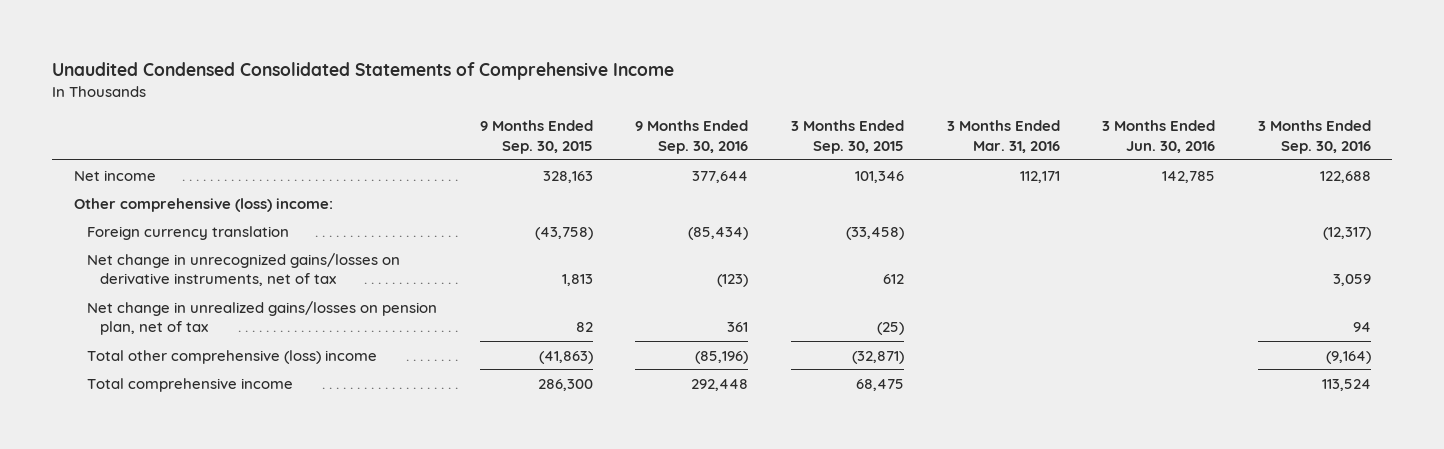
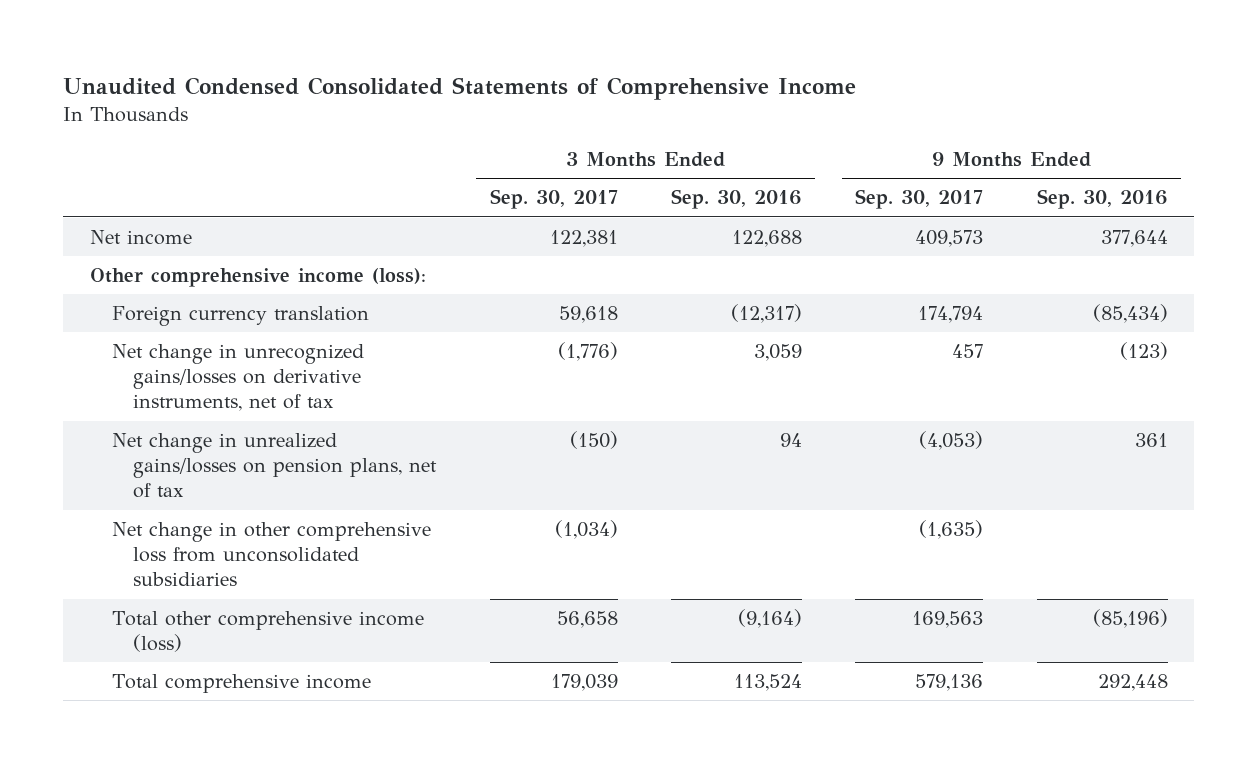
[479,120,593,154] 9 Months Ended Sep. 30, 2015 -> none
[790,120,904,154] 3 Months Ended Sep. 30, 2015 -> none
[946,120,1060,153] 3 Months Ended Mar. 31, 2016 -> none
[1102,120,1216,153] 3 Months Ended Jun. 30, 2016 -> none
none -> [489,189,618,210] Sep. 30, 2017
none -> [855,189,984,210] Sep. 30, 2017
[73,197,333,212] Other comprehensive (loss) income: -> [89,267,426,287] Other comprehensive income (loss):
[86,300,437,336] Net change in unrealized gains/losses on pension plan, net of tax -> [111,432,438,499] Net change in unrealized gains/losses on pension plans, net of tax
none -> [111,521,431,587] Net change in other comprehensive loss from unconsolidated subsidiaries
[86,349,377,364] Total other comprehensive (loss) income -> [111,610,424,653] Total other comprehensive income (loss)

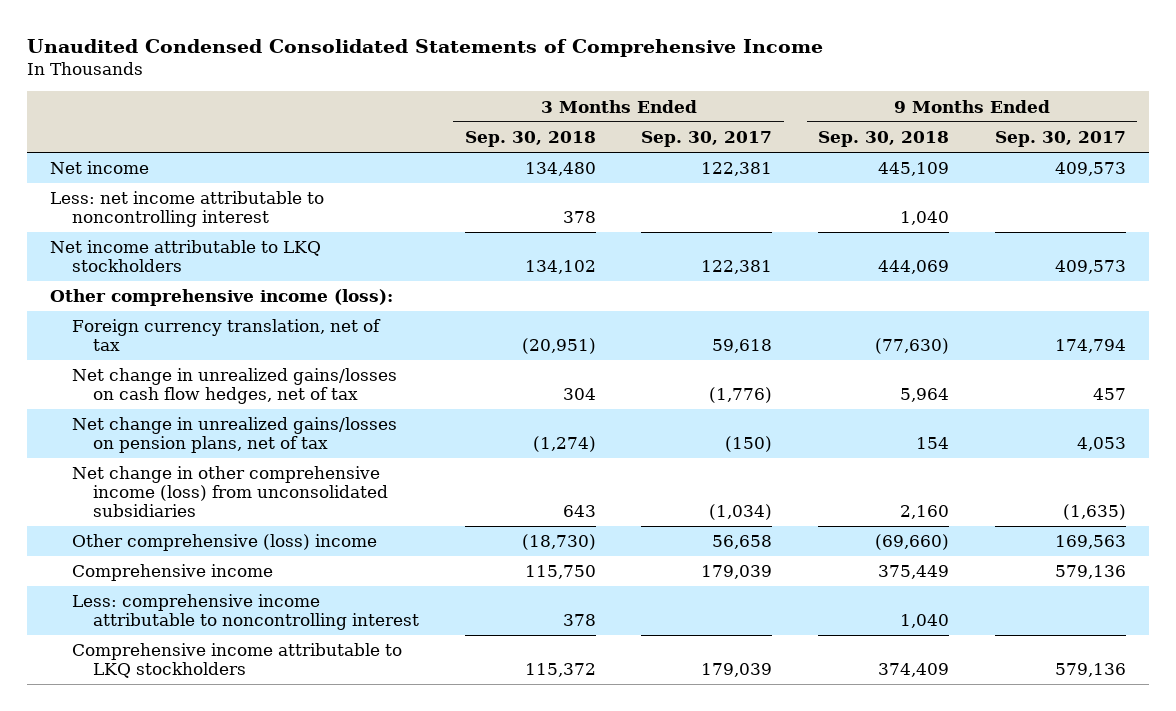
[671,189,803,210] Sep. 30, 2016 -> none
[1036,189,1168,210] Sep. 30, 2016 -> none
none -> [464,131,596,148] Sep. 30, 2018
none -> [818,131,950,148] Sep. 30, 2018
none -> [50,191,325,228] Less: net income attributable to noncontrolling interest
none -> [50,240,322,273] Net income attributable to LKQ stockholders
[111,305,369,326] Foreign currency translation -> [71,319,381,352] Foreign currency translation, net of tax
[111,343,364,412] Net change in unrecognized gains/losses on derivative instruments, net of tax -> [71,368,397,405] Net change in unrealized gains/losses on cash flow hedges, net of tax
[919,430,984,450] (4,053) -> [1076,437,1126,452] 4,053
[111,521,431,587] Net change in other comprehensive loss from unconsolidated subsidiaries -> [71,466,389,517] Net change in other comprehensive income (loss) from unconsolidated subsidiaries
[111,610,424,653] Total other comprehensive income (loss) -> [71,534,377,552] Other comprehensive (loss) income
none -> [71,564,273,582] Comprehensive income
none -> [71,594,420,631] Less: comprehensive income attributable to noncontrolling interest
[111,673,371,693] Total comprehensive income -> [71,643,402,679] Comprehensive income attributable to LKQ stockholders

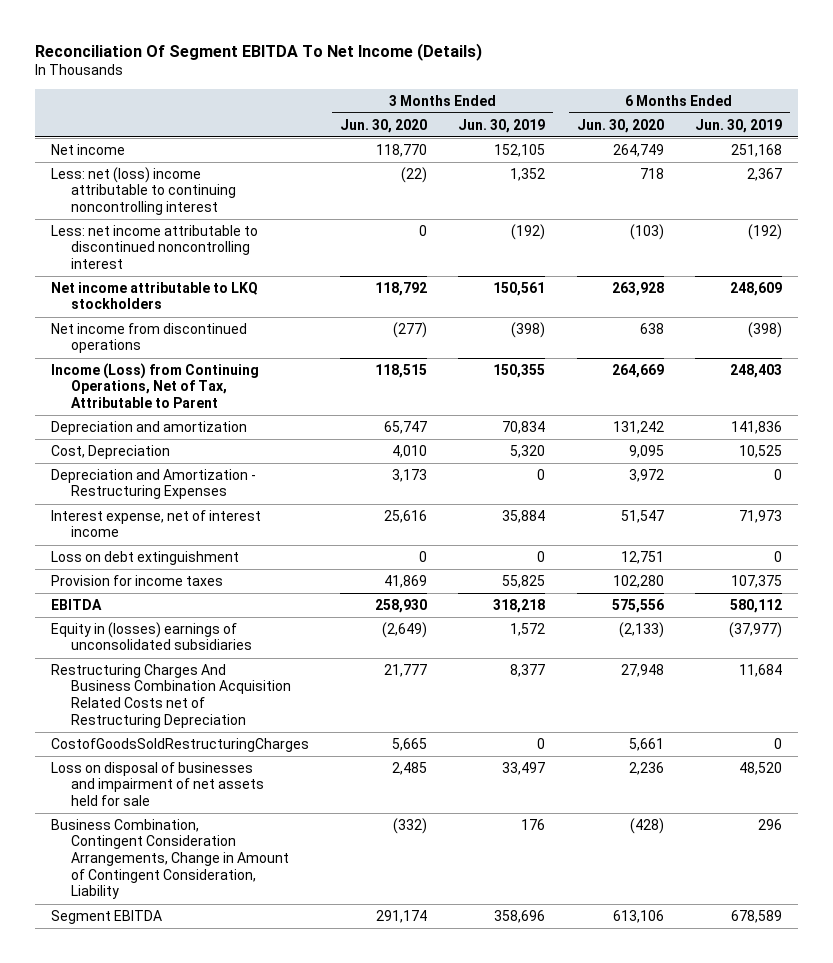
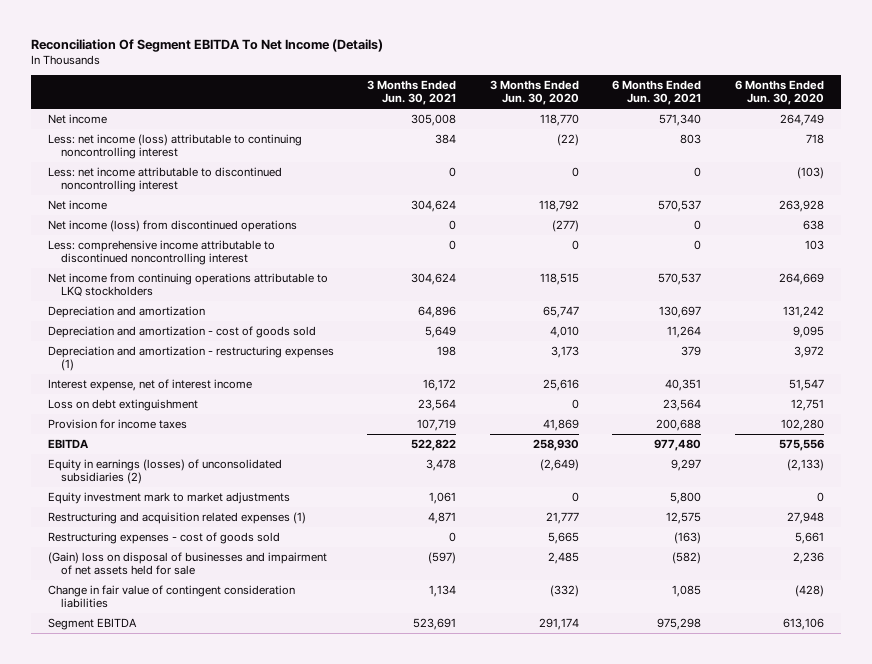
[458,118,546,133] Jun. 30, 2019 -> none
[695,118,783,133] Jun. 30, 2019 -> none
none -> [367,80,457,106] 3 Months Ended Jun. 30, 2021
none -> [612,80,702,106] 6 Months Ended Jun. 30, 2021
[50,166,237,216] Less: net (loss) income attributable to continuing noncontrolling interest -> [47,133,302,160] Less: net income (loss) attributable to continuing noncontrolling interest
[50,281,258,310] Net income attributable to LKQ stockholders -> [47,199,107,210] Net income
[50,322,247,354] Net income from discontinued operations -> [47,219,297,232] Net income (loss) from discontinued operations
none -> [47,239,275,266] Less: comprehensive income attributable to discontinued noncontrolling interest
[50,362,259,409] Income (Loss) from Continuing Operations, Net of Tax, Attributable to Parent -> [47,272,328,297] Net income from continuing operations attributable to LKQ stockholders
[50,444,170,459] Cost, Depreciation -> [47,325,316,338] Depreciation and amortization - cost of goods sold
[50,468,256,500] Depreciation and Amortization - Restructuring Expenses -> [47,345,334,372] Depreciation and amortization - restructuring expenses (1)
[50,621,253,651] Equity in (losses) earnings of unconsolidated subsidiaries -> [47,458,282,485] Equity in earnings (losses) of unconsolidated subsidiaries (2)
none -> [47,491,290,504] Equity investment mark to market adjustments
[50,663,292,728] Restructuring Charges And Business Combination Acquisition Related Costs net of Restructuring Depreciation -> [47,511,306,524] Restructuring and acquisition related expenses (1)
[50,737,309,752] CostofGoodsSoldRestructuringCharges -> [47,531,280,544] Restructuring expenses - cost of goods sold
[50,761,265,807] Loss on disposal of businesses and impairment of net assets held for sale -> [47,551,327,576] (Gain) loss on disposal of businesses and impairment of net assets held for sale
[50,818,290,900] Business Combination, Contingent Consideration Arrangements, Change in Amount of Contingent Consideration, Liability -> [47,584,295,609] Change in fair value of contingent consideration liabilities

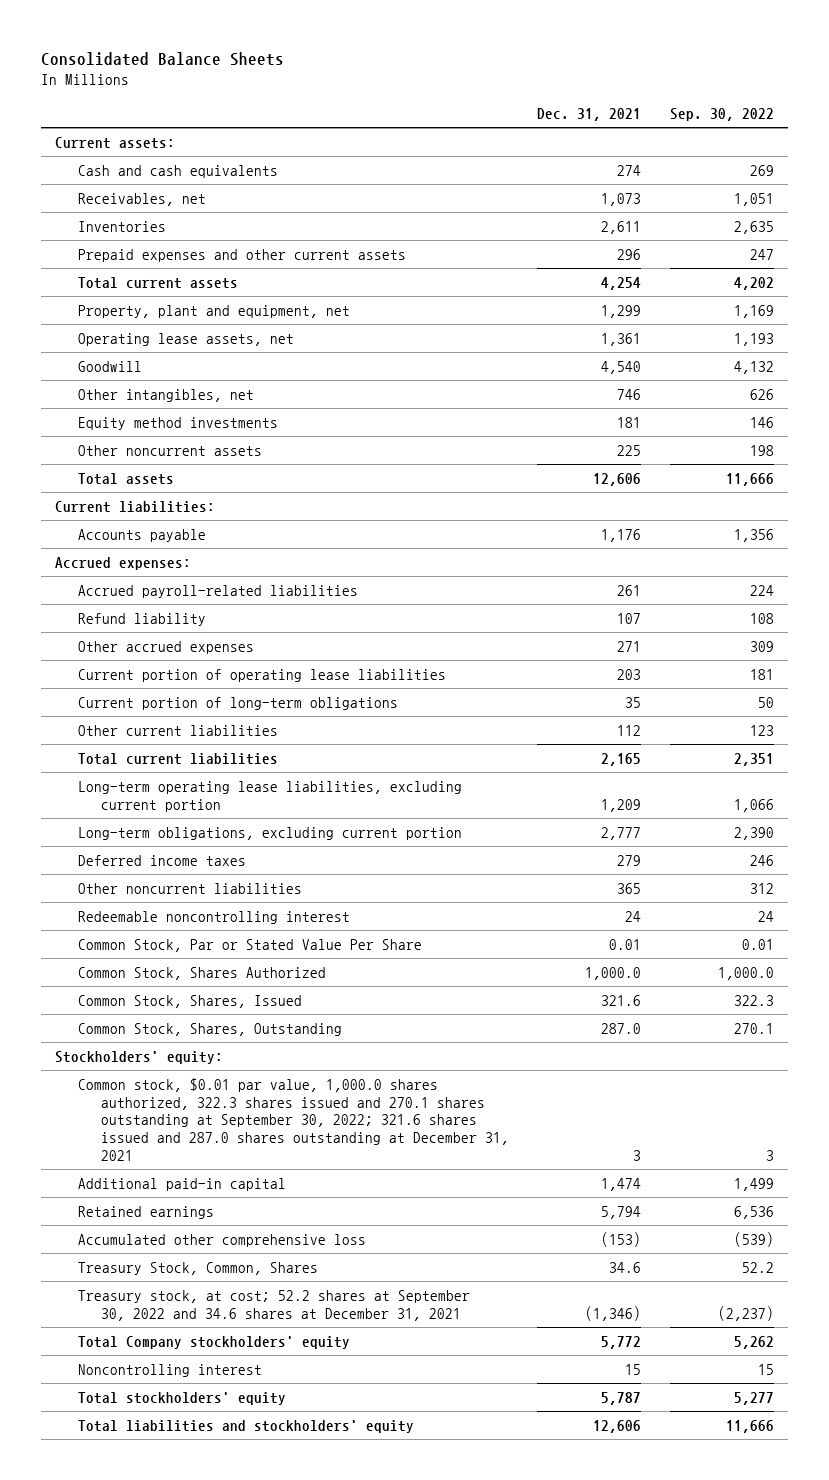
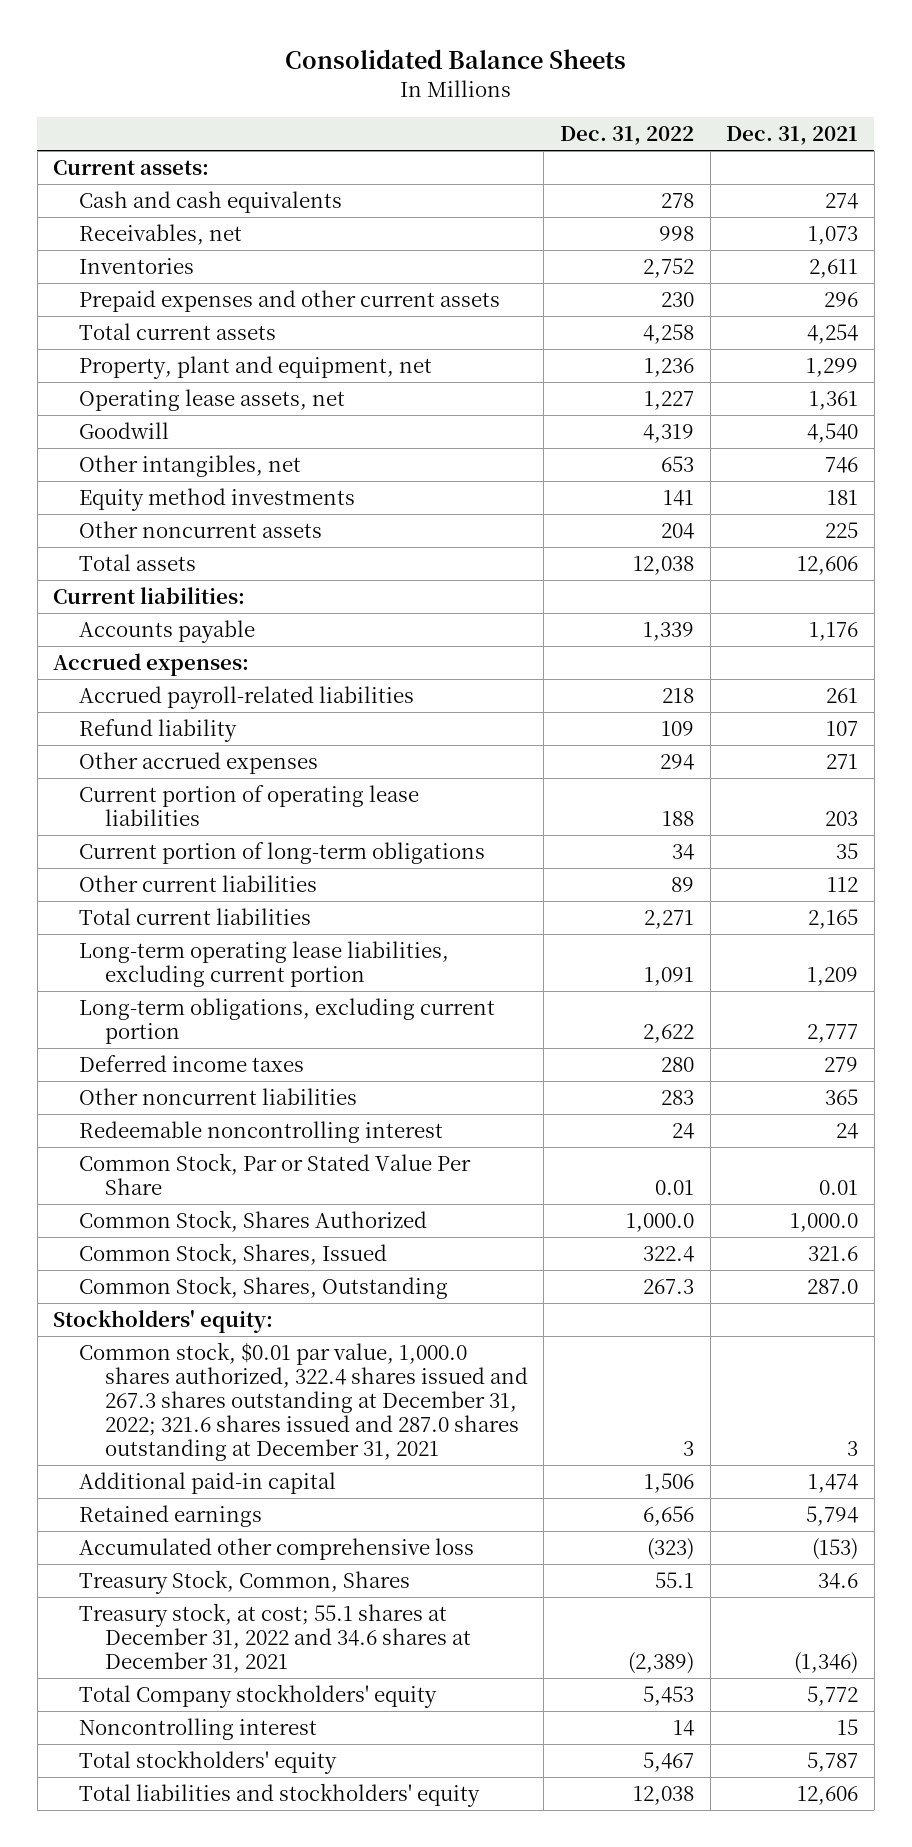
[669,108,774,122] Sep. 30, 2022 -> none
none -> [559,126,694,146] Dec. 31, 2022
[78,1077,509,1161] Common stock, $0.01 par value, 1,000.0 shares authorized, 322.3 shares issued and 270.1 shares outstanding at September 30, 2022; 321.6 shares issued and 287.0 shares outstanding at December 31, 2021 -> [79,1342,528,1462] Common stock, $0.01 par value, 1,000.0 shares authorized, 322.4 shares issued and 267.3 shares outstanding at December 31, 2022; 321.6 shares issued and 287.0 shares outstanding at December 31, 2021
[78,1289,471,1321] Treasury stock, at cost; 52.2 shares at September 30, 2022 and 34.6 shares at December 31, 2021 -> [79,1603,471,1674] Treasury stock, at cost; 55.1 shares at December 31, 2022 and 34.6 shares at December 31, 2021

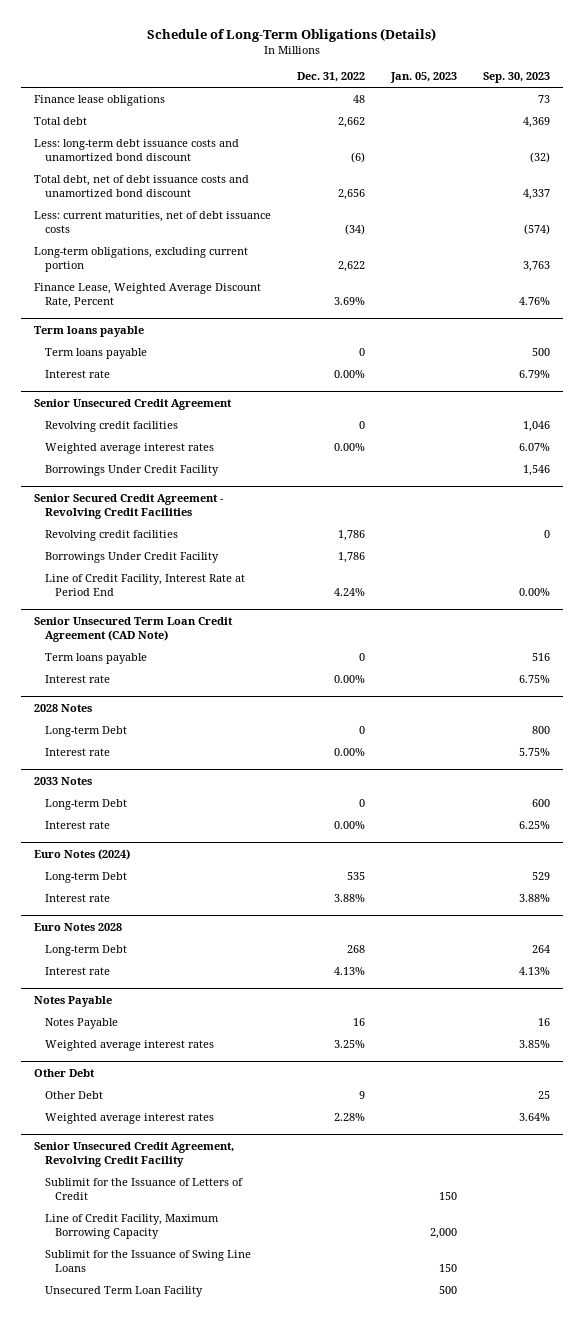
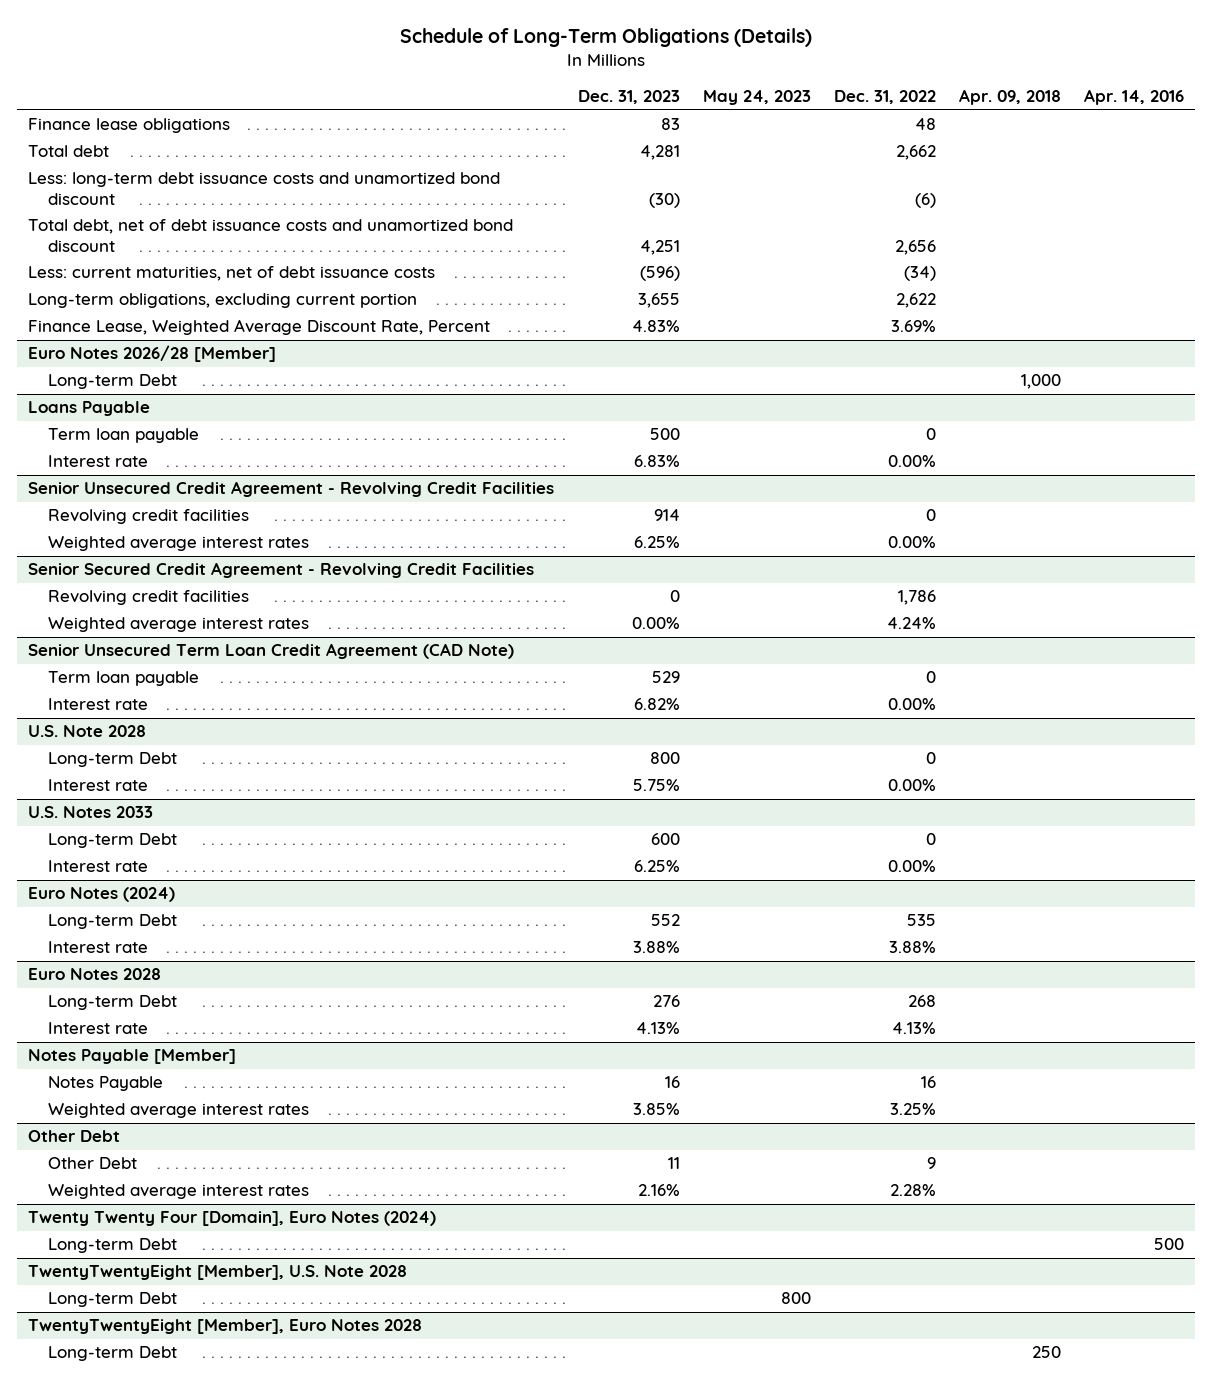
[390,71,458,83] Jan. 05, 2023 -> none
[483,71,551,83] Sep. 30, 2023 -> none
none -> [577,90,680,105] Dec. 31, 2023
none -> [702,90,811,106] May 24, 2023
none -> [958,89,1061,106] Apr. 09, 2018
none -> [1083,89,1184,106] Apr. 14, 2016
none -> [28,345,277,363] Euro Notes 2026/28 [Member]
none -> [47,374,177,390] Long-term Debt
[34,326,145,338] Term loans payable -> [28,401,151,417] Loans Payable
[44,348,147,360] Term loans payable -> [47,428,199,444] Term loan payable
[34,399,233,411] Senior Unsecured Credit Agreement -> [28,481,555,498] Senior Unsecured Credit Agreement - Revolving Credit Facilities
[44,465,219,477] Borrowings Under Credit Facility -> none
[44,552,219,564] Borrowings Under Credit Facility -> none
[44,574,245,597] Line of Credit Facility, Interest Rate at Period End -> [47,617,309,633] Weighted average interest rates
[44,653,147,665] Term loans payable -> [47,671,199,687] Term loan payable
[34,704,93,713] 2028 Notes -> [28,725,147,738] U.S. Note 2028
[34,777,93,786] 2033 Notes -> [28,806,154,819] U.S. Notes 2033
[34,996,113,1008] Notes Payable -> [28,1049,237,1065] Notes Payable [Member]
[34,1142,235,1168] Senior Unsecured Credit Agreement, Revolving Credit Facility -> none
[44,1178,243,1201] Sublimit for the Issuance of Letters of Credit -> none
[44,1214,219,1240] Line of Credit Facility, Maximum Borrowing Capacity -> none
[44,1250,251,1273] Sublimit for the Issuance of Swing Line Loans -> none
[44,1286,203,1298] Unsecured Term Loan Facility -> none
none -> [28,1211,437,1227] Twenty Twenty Four [Domain], Euro Notes (2024)
none -> [47,1238,177,1254] Long-term Debt
none -> [28,1265,408,1281] TwentyTwentyEight [Member], U.S. Note 2028
none -> [47,1292,177,1308] Long-term Debt
none -> [28,1319,423,1335] TwentyTwentyEight [Member], Euro Notes 2028
none -> [47,1346,177,1362] Long-term Debt

